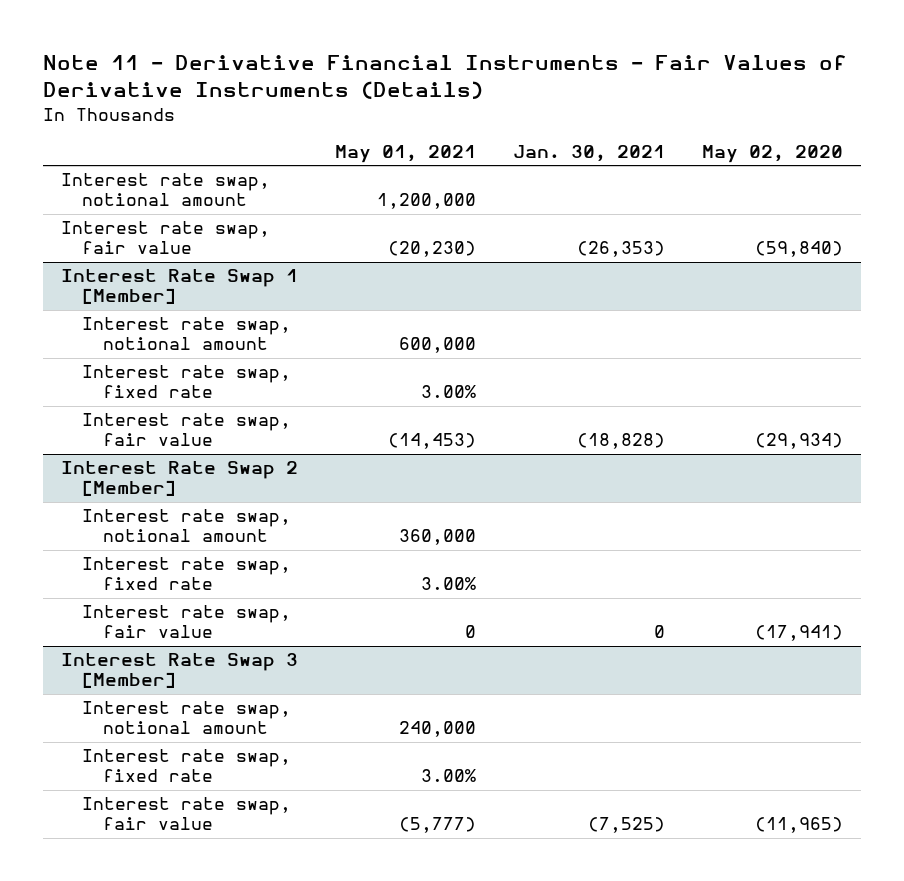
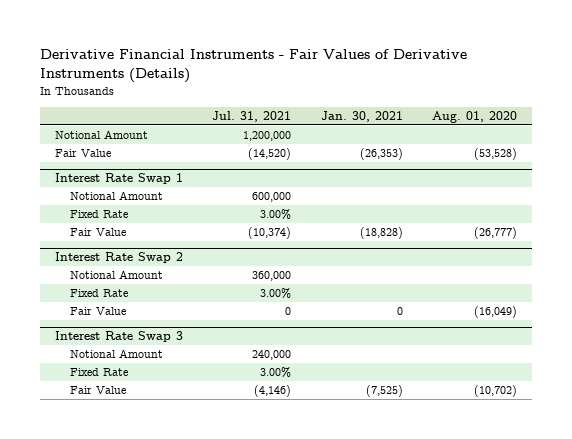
[43,55,848,100] Note 11 - Derivative Financial Instruments - Fair Values of Derivative Instruments (Details) -> [40,49,468,84] Derivative Financial Instruments - Fair Values of Derivative Instruments (Details)
[335,145,477,164] May 01, 2021 -> none
[701,145,843,164] May 02, 2020 -> none
none -> [212,111,292,123] Jul. 31, 2021
none -> [432,111,518,124] Aug. 01, 2020
[61,173,271,207] Interest rate swap, notional amount -> [54,130,148,140] Notional Amount
[61,221,271,255] Interest rate swap, fair value -> [54,149,111,158] Fair Value
[61,269,299,305] Interest Rate Swap 1 [Member] -> [54,173,183,185] Interest Rate Swap 1
[82,317,292,351] Interest rate swap, notional amount -> [70,191,164,201] Notional Amount
[82,365,292,399] Interest rate swap, fixed rate -> [70,210,129,219] Fixed Rate
[82,413,292,447] Interest rate swap, fair value -> [70,228,127,237] Fair Value
[61,461,299,497] Interest Rate Swap 2 [Member] -> [54,252,183,264] Interest Rate Swap 2
[82,509,292,543] Interest rate swap, notional amount -> [70,270,164,280] Notional Amount
[82,557,292,591] Interest rate swap, fixed rate -> [70,289,129,298] Fixed Rate
[82,605,292,639] Interest rate swap, fair value -> [70,307,127,316] Fair Value
[61,653,299,689] Interest Rate Swap 3 [Member] -> [54,331,183,343] Interest Rate Swap 3
[82,701,292,735] Interest rate swap, notional amount -> [70,349,164,359] Notional Amount
[82,749,292,783] Interest rate swap, fixed rate -> [70,368,129,377] Fixed Rate
[82,797,292,831] Interest rate swap, fair value -> [70,386,127,395] Fair Value

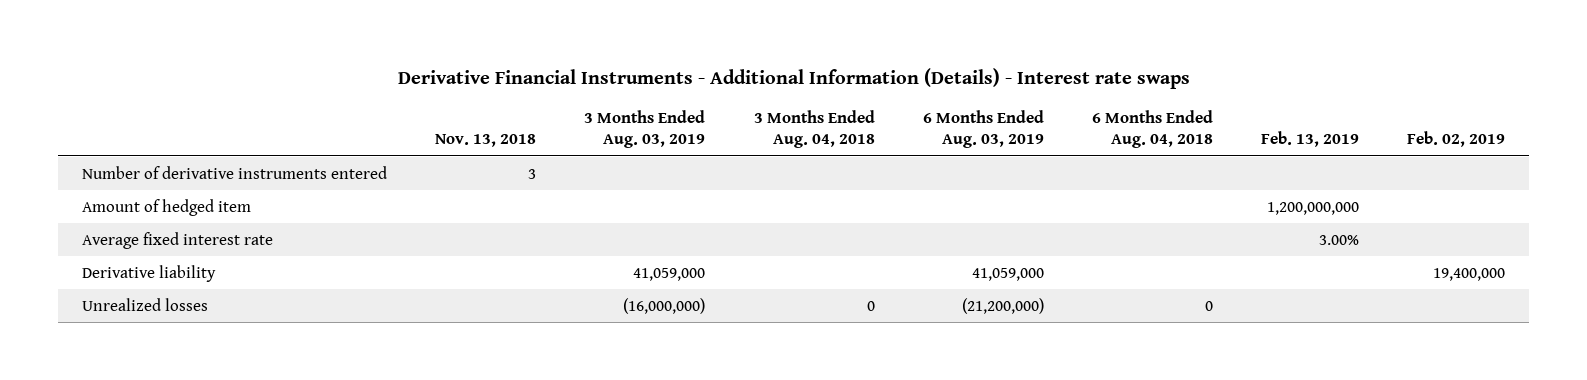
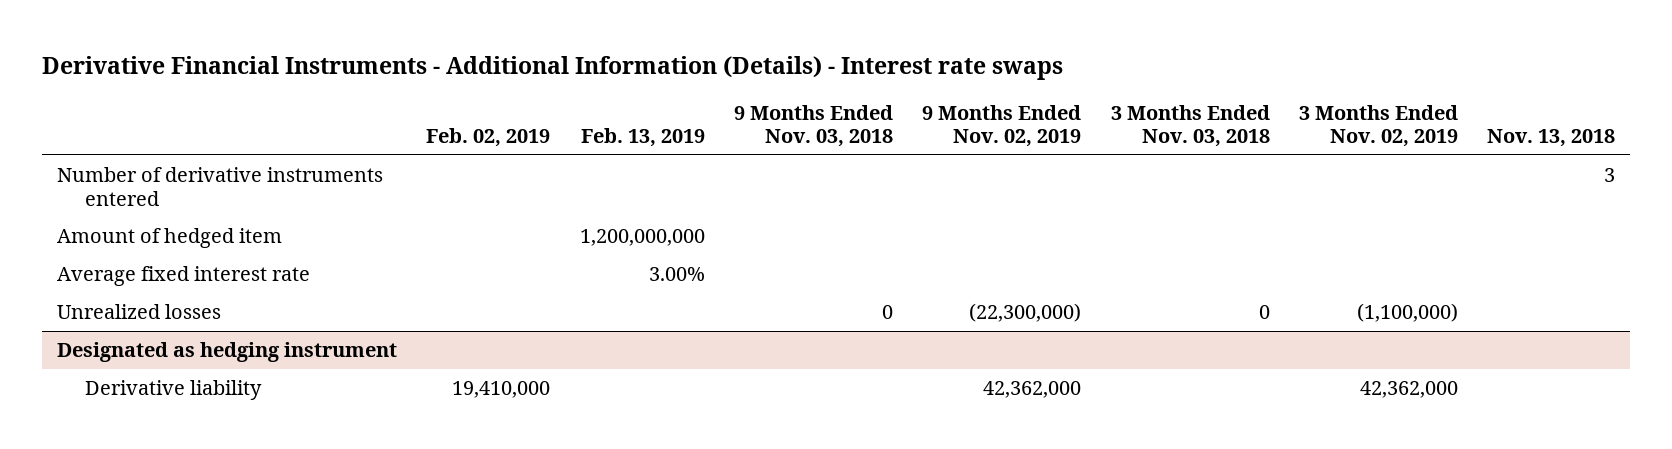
[584,109,706,149] 3 Months Ended Aug. 03, 2019 -> none
[753,109,875,149] 3 Months Ended Aug. 04, 2018 -> none
[922,109,1044,149] 6 Months Ended Aug. 03, 2019 -> none
[1091,109,1213,149] 6 Months Ended Aug. 04, 2018 -> none
none -> [733,104,893,148] 9 Months Ended Nov. 03, 2018
none -> [922,104,1082,148] 9 Months Ended Nov. 02, 2019
none -> [1110,104,1270,148] 3 Months Ended Nov. 03, 2018
none -> [1298,104,1458,148] 3 Months Ended Nov. 02, 2019
[82,264,217,282] Derivative liability -> none
none -> [56,342,397,363] Designated as hedging instrument
none -> [84,380,262,401] Derivative liability

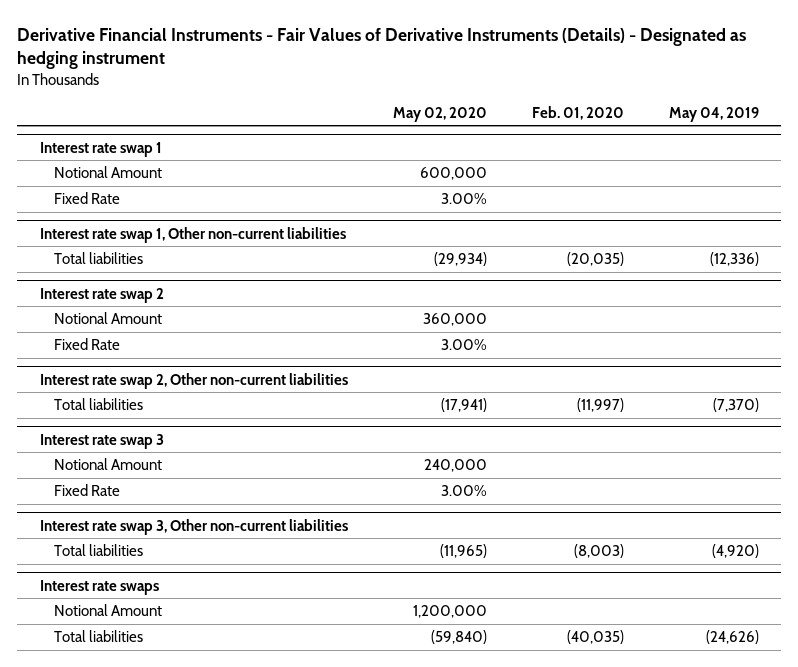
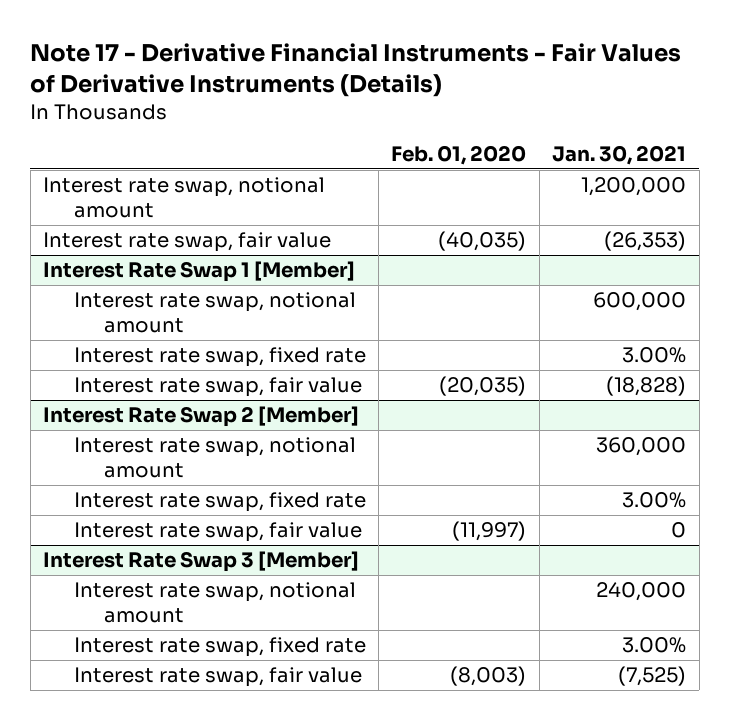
[17,27,747,70] Derivative Financial Instruments - Fair Values of Derivative Instruments (Details) - Designated as hedging instrument -> [30,43,682,97] Note 17 - Derivative Financial Instruments - Fair Values of Derivative Instruments (Details)
[392,106,487,122] May 02, 2020 -> none
[668,106,759,122] May 04, 2019 -> none
none -> [552,144,687,165] Jan. 30, 2021
[54,166,163,179] Notional Amount -> none
[39,227,346,244] Interest rate swap 1, Other non-current liabilities -> none
[54,252,144,265] Total liabilities -> none
[54,312,163,325] Notional Amount -> none
[39,373,348,390] Interest rate swap 2, Other non-current liabilities -> none
[54,398,144,411] Total liabilities -> none
[54,458,163,471] Notional Amount -> none
[39,519,348,536] Interest rate swap 3, Other non-current liabilities -> none
[54,544,144,557] Total liabilities -> none
[39,580,159,596] Interest rate swaps -> none
[54,604,163,617] Notional Amount -> none
[54,630,144,643] Total liabilities -> none
none -> [43,177,326,218] Interest rate swap, notional amount
none -> [43,232,332,253] Interest rate swap, fair value
[39,142,162,158] Interest rate swap 1 -> [43,261,356,283] Interest Rate Swap 1 [Member]
none -> [73,292,356,333] Interest rate swap, notional amount
[54,192,121,205] Fixed Rate -> [73,347,366,368] Interest rate swap, fixed rate
none -> [73,377,362,398] Interest rate swap, fair value
[39,288,164,304] Interest rate swap 2 -> [43,406,360,428] Interest Rate Swap 2 [Member]
none -> [73,437,356,478] Interest rate swap, notional amount
[54,338,121,351] Fixed Rate -> [73,492,366,513] Interest rate swap, fixed rate
none -> [73,522,362,543] Interest rate swap, fair value
[39,434,164,450] Interest rate swap 3 -> [43,551,360,573] Interest Rate Swap 3 [Member]
none -> [73,582,356,623] Interest rate swap, notional amount
[54,484,121,497] Fixed Rate -> [73,637,366,658] Interest rate swap, fixed rate
none -> [73,667,362,688] Interest rate swap, fair value

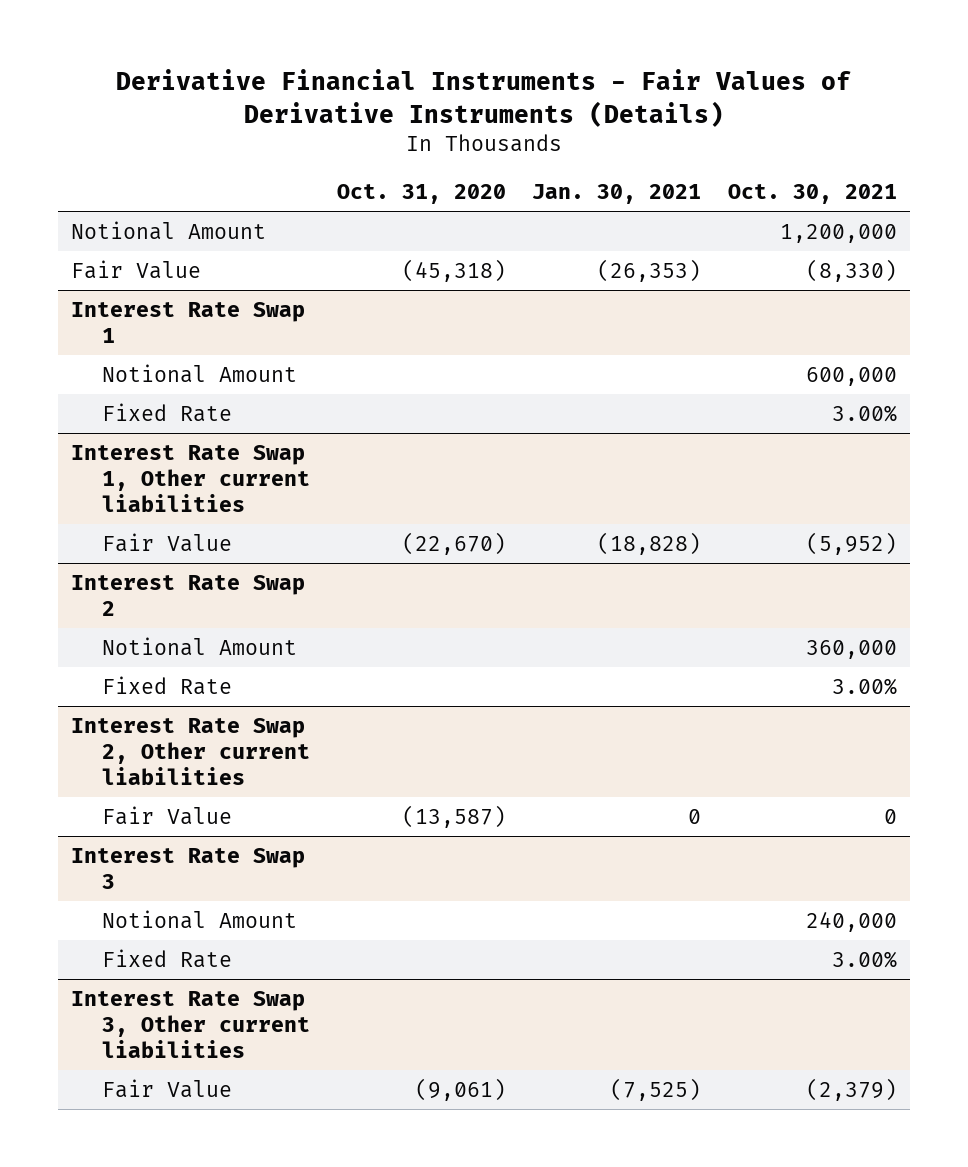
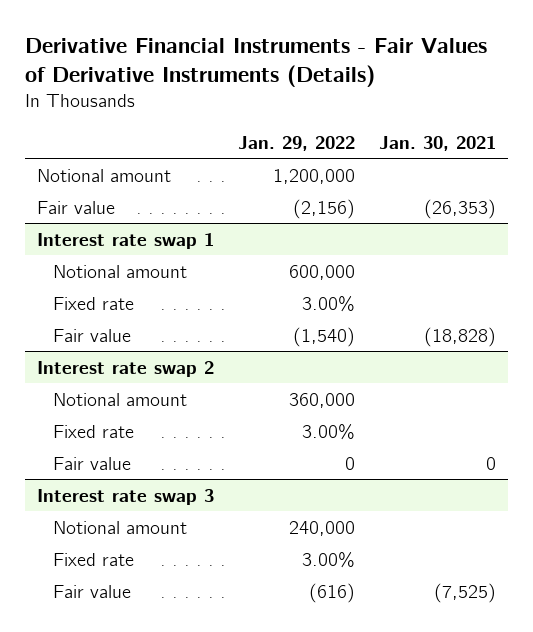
[336,183,506,204] Oct. 31, 2020 -> none
[727,183,897,204] Oct. 30, 2021 -> none
none -> [237,135,355,151] Jan. 29, 2022
[70,445,311,512] Interest Rate Swap 1, Other current liabilities -> none
[102,533,233,553] Fair Value -> none
[70,718,311,785] Interest Rate Swap 2, Other current liabilities -> none
[102,806,233,826] Fair Value -> none
[70,991,311,1058] Interest Rate Swap 3, Other current liabilities -> none
[102,1079,233,1099] Fair Value -> none
[70,221,266,241] Notional Amount -> [36,168,171,182] Notional amount
[70,260,201,280] Fair Value -> [36,200,115,214] Fair value
[70,302,305,344] Interest Rate Swap 1 -> [36,232,214,249] Interest rate swap 1
[102,364,298,384] Notional Amount -> [53,264,188,278] Notional amount
[102,403,233,423] Fixed Rate -> [53,296,135,310] Fixed rate
none -> [53,328,132,342] Fair value
[70,575,305,617] Interest Rate Swap 2 -> [36,360,214,377] Interest rate swap 2
[102,637,298,657] Notional Amount -> [53,392,188,406] Notional amount
[102,676,233,696] Fixed Rate -> [53,424,135,438] Fixed rate
none -> [53,456,132,470] Fair value
[70,848,305,890] Interest Rate Swap 3 -> [36,488,214,505] Interest rate swap 3
[102,910,298,930] Notional Amount -> [53,520,188,534] Notional amount
[102,949,233,969] Fixed Rate -> [53,552,135,566] Fixed rate
none -> [53,584,132,598] Fair value

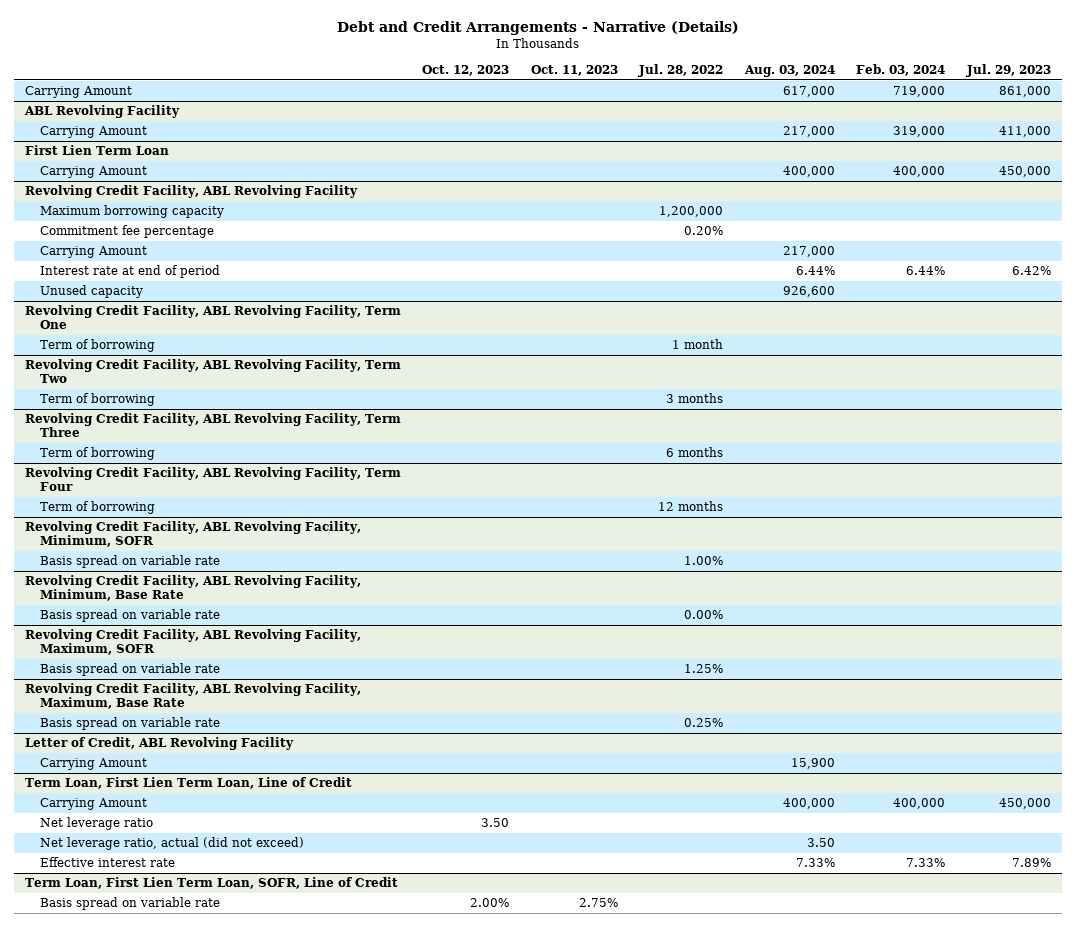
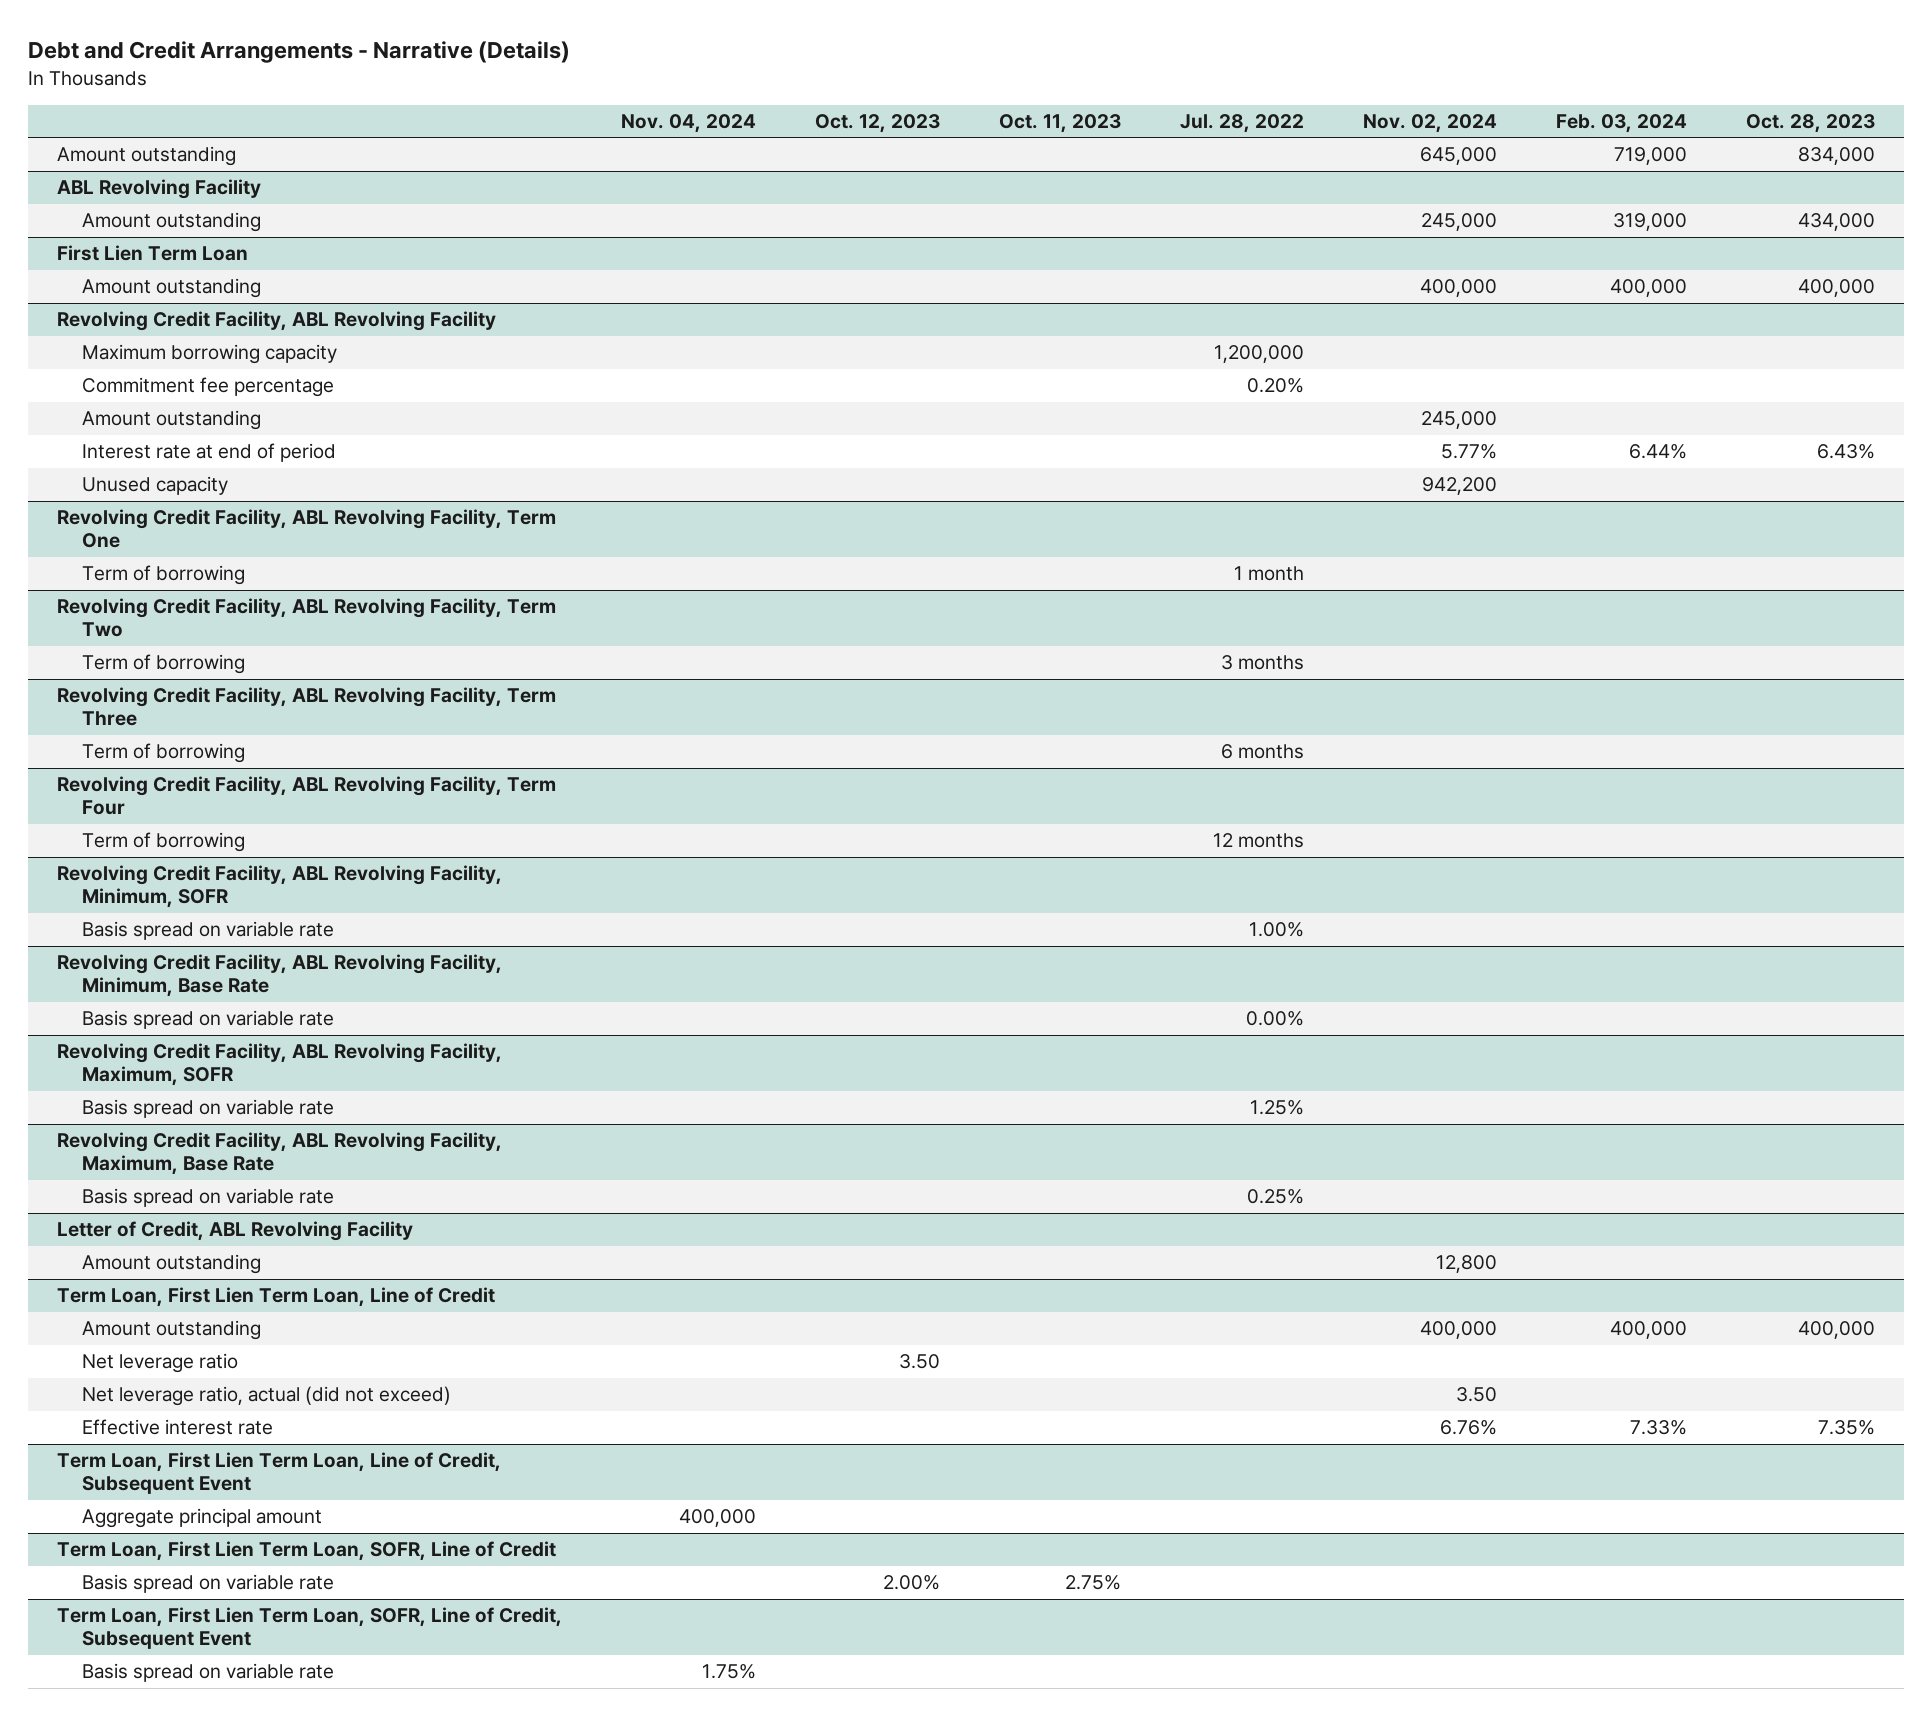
[743,65,835,78] Aug. 03, 2024 -> none
[965,64,1051,78] Jul. 29, 2023 -> none
none -> [621,114,757,134] Nov. 04, 2024
none -> [1363,114,1498,134] Nov. 02, 2024
none -> [1745,114,1875,134] Oct. 28, 2023
[24,86,132,99] Carrying Amount -> [57,146,237,167] Amount outstanding
[39,126,147,139] Carrying Amount -> [81,212,261,233] Amount outstanding
[39,166,147,179] Carrying Amount -> [81,278,261,299] Amount outstanding
[39,246,147,259] Carrying Amount -> [81,410,261,431] Amount outstanding
[39,758,147,771] Carrying Amount -> [81,1254,261,1275] Amount outstanding
[39,798,147,811] Carrying Amount -> [81,1320,261,1341] Amount outstanding
none -> [57,1452,502,1495] Term Loan, First Lien Term Loan, Line of Credit, Subsequent Event
none -> [81,1508,322,1529] Aggregate principal amount
none -> [57,1607,563,1650] Term Loan, First Lien Term Loan, SOFR, Line of Credit, Subsequent Event
none -> [81,1663,334,1683] Basis spread on variable rate

